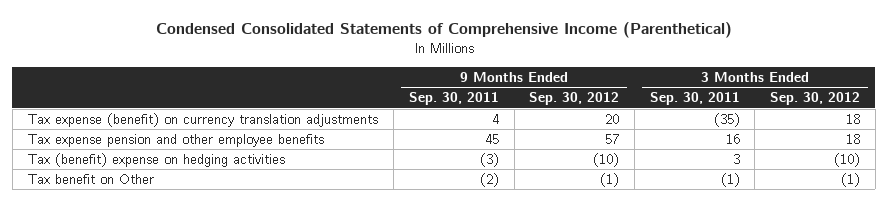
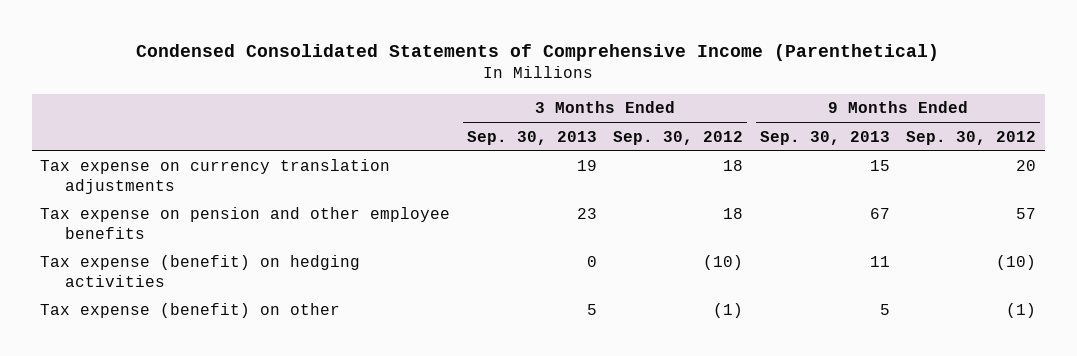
[408,92,499,106] Sep. 30, 2011 -> none
[649,92,740,106] Sep. 30, 2011 -> none
none -> [466,130,597,145] Sep. 30, 2013
none -> [759,130,890,145] Sep. 30, 2013
[27,113,379,128] Tax expense (benefit) on currency translation adjustments -> [40,159,391,194] Tax expense on currency translation adjustments
[27,134,325,148] Tax expense pension and other employee benefits -> [40,207,451,239] Tax expense on pension and other employee benefits
[27,153,286,168] Tax (benefit) expense on hedging activities -> [40,255,361,287] Tax expense (benefit) on hedging activities
[27,174,155,185] Tax benefit on Other -> [40,303,341,319] Tax expense (benefit) on other

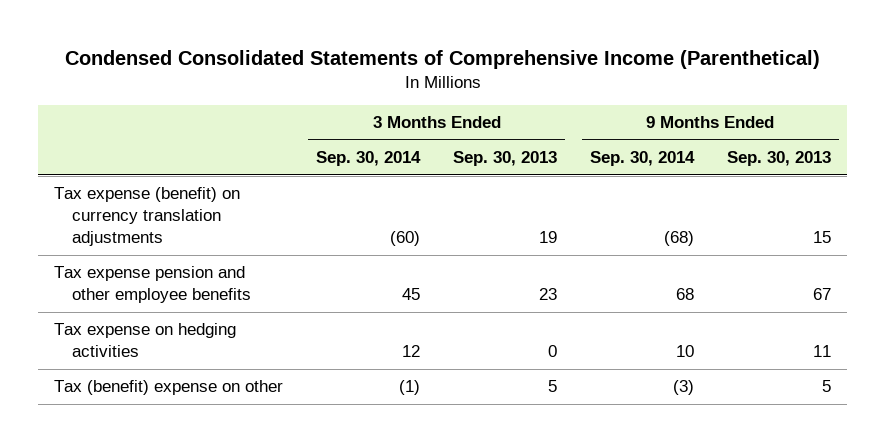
[613,130,744,145] Sep. 30, 2012 -> none
[906,130,1037,145] Sep. 30, 2012 -> none
none -> [316,151,422,167] Sep. 30, 2014
none -> [589,151,695,167] Sep. 30, 2014
[40,159,391,194] Tax expense on currency translation adjustments -> [54,187,241,247] Tax expense (benefit) on currency translation adjustments
[40,207,451,239] Tax expense on pension and other employee benefits -> [54,266,252,304] Tax expense pension and other employee benefits
[40,255,361,287] Tax expense (benefit) on hedging activities -> [54,323,237,358] Tax expense on hedging activities
[40,303,341,319] Tax expense (benefit) on other -> [54,380,284,396] Tax (benefit) expense on other

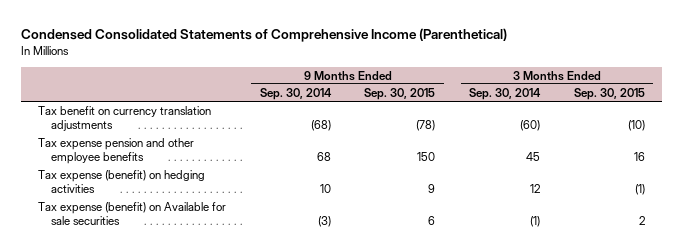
[453,151,558,167] Sep. 30, 2013 -> none
[726,151,831,167] Sep. 30, 2013 -> none
none -> [364,87,436,100] Sep. 30, 2015
none -> [573,87,645,100] Sep. 30, 2015
[54,187,241,247] Tax expense (benefit) on currency translation adjustments -> [37,105,211,132] Tax benefit on currency translation adjustments
[54,323,237,358] Tax expense on hedging activities -> [37,169,205,194] Tax expense (benefit) on hedging activities
[54,380,284,396] Tax (benefit) expense on other -> [37,201,226,226] Tax expense (benefit) on Available for sale securities

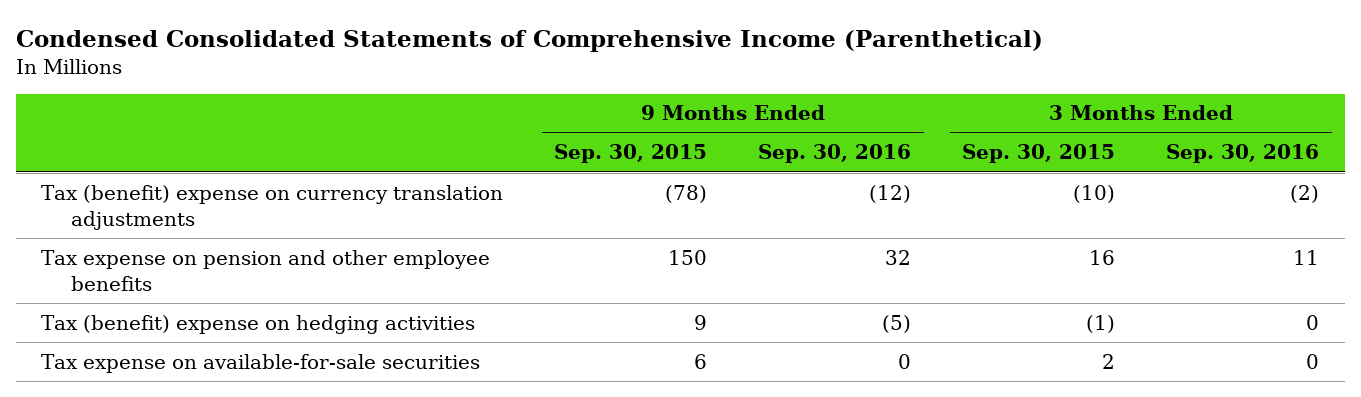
[259,87,332,100] Sep. 30, 2014 -> none
[469,87,542,100] Sep. 30, 2014 -> none
none -> [758,144,912,164] Sep. 30, 2016
none -> [1166,144,1320,164] Sep. 30, 2016
[37,105,211,132] Tax benefit on currency translation adjustments -> [41,184,504,230] Tax (benefit) expense on currency translation adjustments
[37,137,194,165] Tax expense pension and other employee benefits -> [41,249,491,291] Tax expense on pension and other employee benefits
[37,169,205,194] Tax expense (benefit) on hedging activities -> [41,314,476,334] Tax (benefit) expense on hedging activities
[37,201,226,226] Tax expense (benefit) on Available for sale securities -> [41,353,481,373] Tax expense on available-for-sale securities

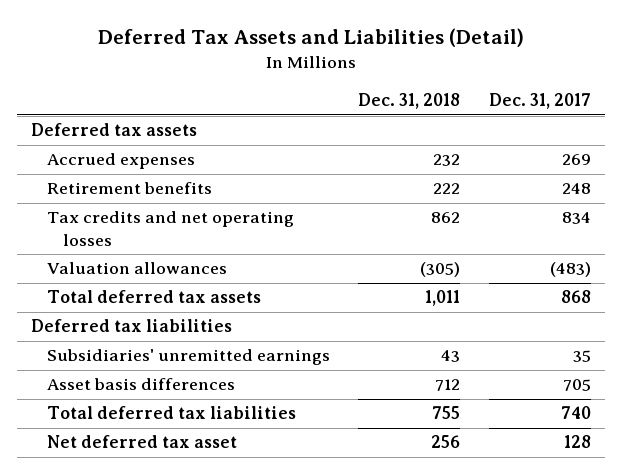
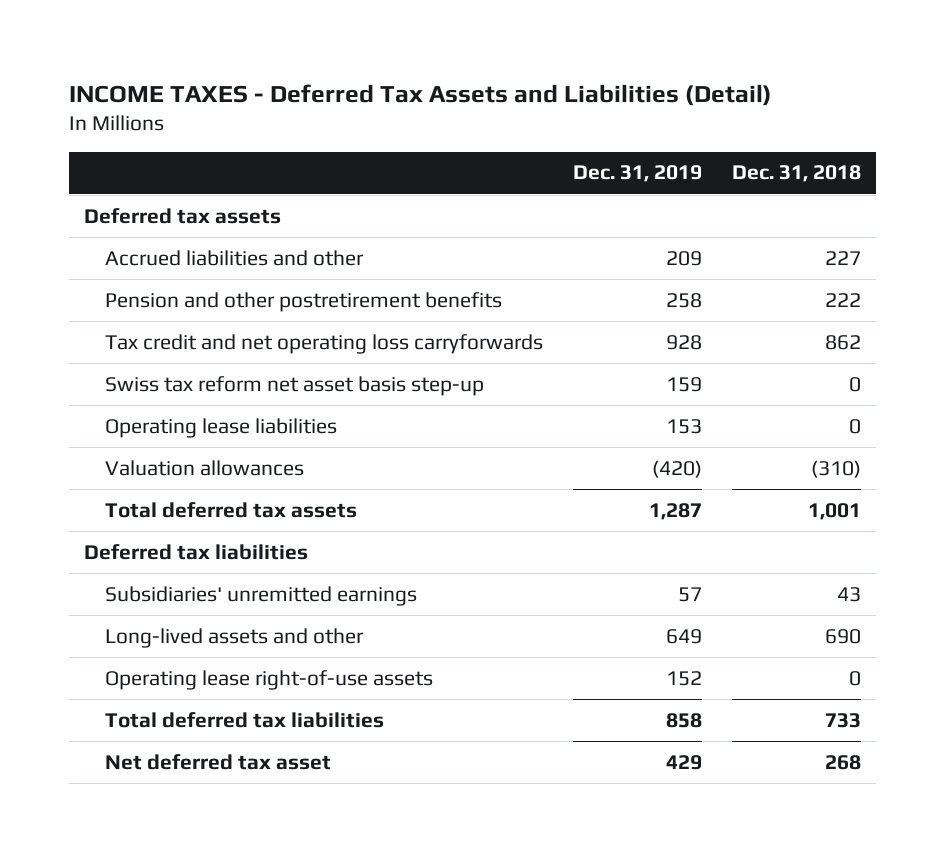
[98,28,525,48] Deferred Tax Assets and Liabilities (Detail) -> [69,83,773,106] INCOME TAXES - Deferred Tax Assets and Liabilities (Detail)
[488,93,591,110] Dec. 31, 2017 -> none
none -> [573,165,703,183] Dec. 31, 2019
[46,153,195,170] Accrued expenses -> [105,249,365,266] Accrued liabilities and other
[433,154,461,167] 232 -> [825,250,862,265] 227
[46,182,212,195] Retirement benefits -> [105,291,503,312] Pension and other postretirement benefits
[46,211,294,246] Tax credits and net operating losses -> [105,333,544,354] Tax credit and net operating loss carryforwards
none -> [105,375,485,396] Swiss tax reform net asset basis step-up
none -> [105,417,338,438] Operating lease liabilities
[420,262,461,278] (305) -> [811,459,862,478] (310)
[425,290,461,307] 1,011 -> [808,502,862,520] 1,001
[46,378,235,391] Asset basis differences -> none
none -> [105,627,365,648] Long-lived assets and other
none -> [105,669,434,690] Operating lease right-of-use assets
[432,406,461,420] 755 -> [825,712,862,728] 733
[431,435,461,449] 256 -> [825,754,862,770] 268

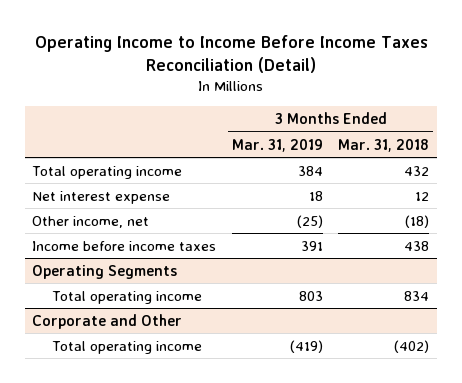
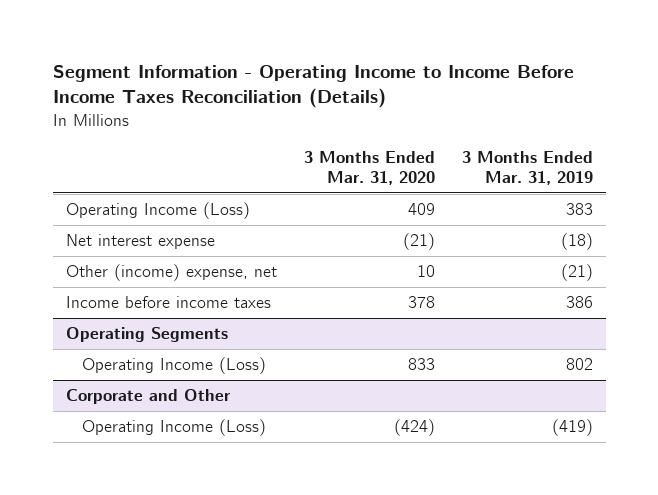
[34,35,428,74] Operating Income to Income Before Income Taxes Reconciliation (Detail) -> [52,65,574,109] Segment Information - Operating Income to Income Before Income Taxes Reconciliation (Details)
[338,138,430,152] Mar. 31, 2018 -> none
none -> [303,150,435,186] 3 Months Ended Mar. 31, 2020
[32,165,183,179] Total operating income -> [65,201,250,219] Operating Income (Loss)
[297,165,323,176] 384 -> [565,202,593,215] 383
[308,190,323,201] 18 -> [560,232,593,250] (18)
[32,215,150,228] Other income, net -> [65,263,277,281] Other (income) expense, net
[296,214,323,228] (25) -> [560,263,593,281] (21)
[300,240,323,251] 391 -> [565,295,593,308] 386
[52,290,203,304] Total operating income -> [81,356,266,374] Operating Income (Loss)
[298,290,323,301] 803 -> [565,357,593,370] 802
[52,340,203,354] Total operating income -> [81,418,266,436] Operating Income (Loss)

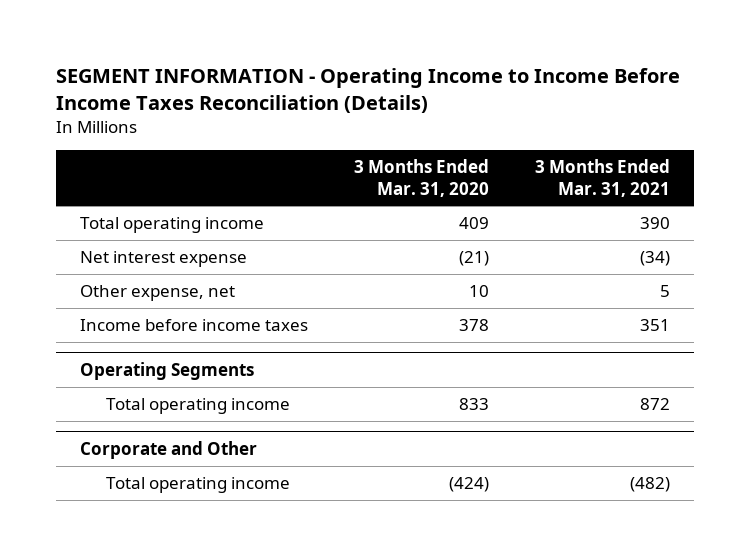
[52,65,574,109] Segment Information - Operating Income to Income Before Income Taxes Reconciliation (Details) -> [56,68,681,113] SEGMENT INFORMATION - Operating Income to Income Before Income Taxes Reconciliation (Details)
[461,150,593,186] 3 Months Ended Mar. 31, 2019 -> none
none -> [535,159,671,197] 3 Months Ended Mar. 31, 2021
[65,201,250,219] Operating Income (Loss) -> [79,217,264,234] Total operating income
[65,263,277,281] Other (income) expense, net -> [79,285,235,302] Other expense, net
[81,356,266,374] Operating Income (Loss) -> [105,398,290,415] Total operating income
[81,418,266,436] Operating Income (Loss) -> [105,477,290,494] Total operating income

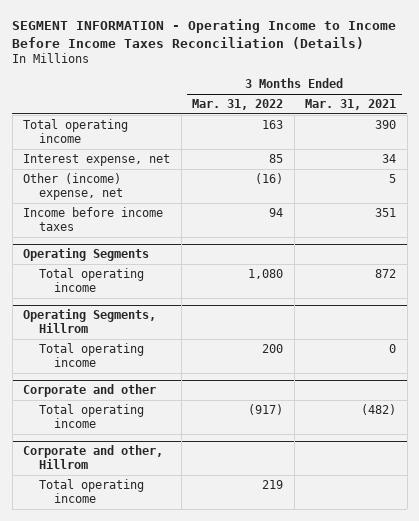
[353,159,489,197] 3 Months Ended Mar. 31, 2020 -> none
none -> [192,99,284,111] Mar. 31, 2022
[79,251,247,268] Net interest expense -> [23,154,171,167] Interest expense, net
[640,251,671,267] (34) -> [382,154,397,164] 34
[79,285,235,302] Other expense, net -> [23,173,123,201] Other (income) expense, net
none -> [23,309,157,334] Operating Segments, Hillrom
none -> [38,343,144,368] Total operating income
[79,440,257,459] Corporate and Other -> [23,384,157,398] Corporate and other
none -> [23,445,164,470] Corporate and other, Hillrom
none -> [38,479,144,504] Total operating income

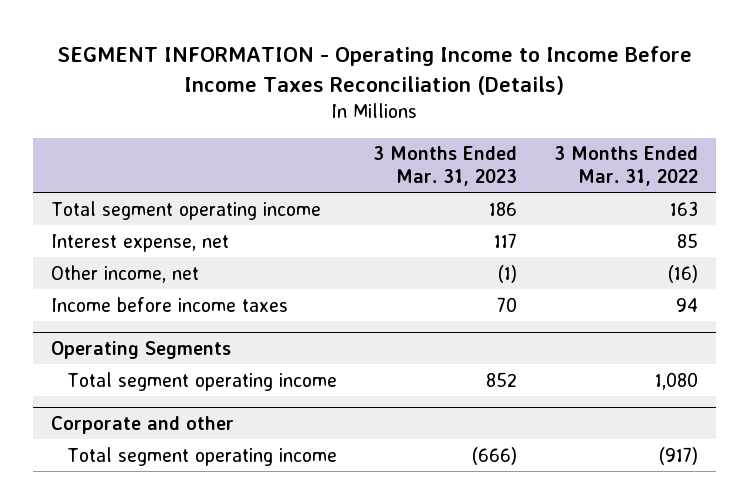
[305,99,397,111] Mar. 31, 2021 -> none
none -> [373,146,518,186] 3 Months Ended Mar. 31, 2023
[23,119,129,144] Total operating income -> [50,200,321,220] Total segment operating income
[23,173,123,201] Other (income) expense, net -> [50,264,199,283] Other income, net
[23,309,157,334] Operating Segments, Hillrom -> none
[38,343,144,368] Total operating income -> none
[38,268,144,293] Total operating income -> [66,371,337,391] Total segment operating income
[23,445,164,470] Corporate and other, Hillrom -> none
[38,479,144,504] Total operating income -> none
[38,404,144,429] Total operating income -> [66,446,337,466] Total segment operating income

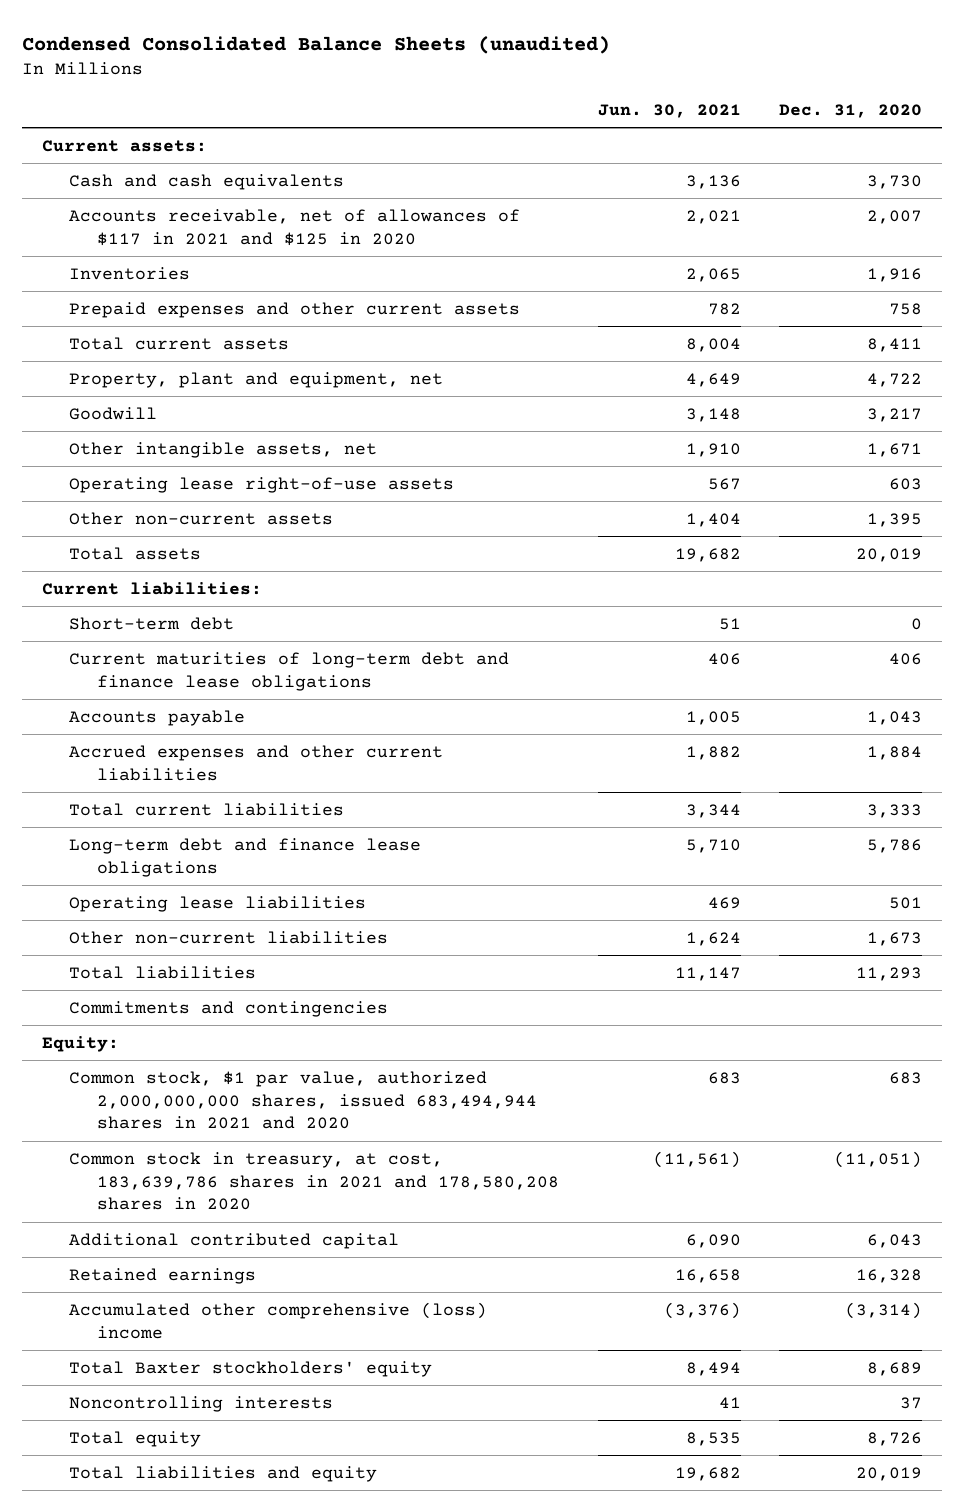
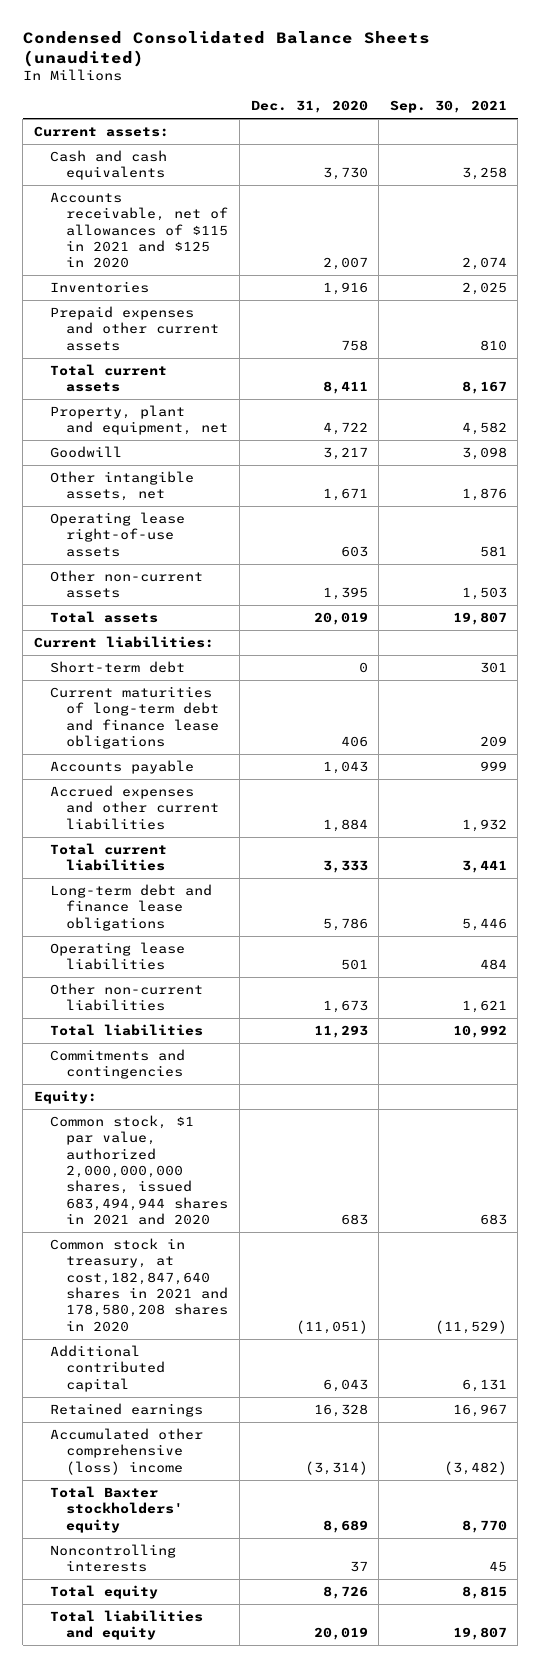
[597,103,741,118] Jun. 30, 2021 -> none
none -> [389,100,507,114] Sep. 30, 2021
[69,208,521,246] Accounts receivable, net of allowances of $117 in 2021 and $125 in 2020 -> [50,192,229,269] Accounts receivable, net of allowances of $115 in 2021 and $125 in 2020
[69,1151,559,1211] Common stock in treasury, at cost, 183,639,786 shares in 2021 and 178,580,208 shares in 2020 -> [50,1238,229,1332] Common stock in treasury, at cost,182,847,640 shares in 2021 and 178,580,208 shares in 2020

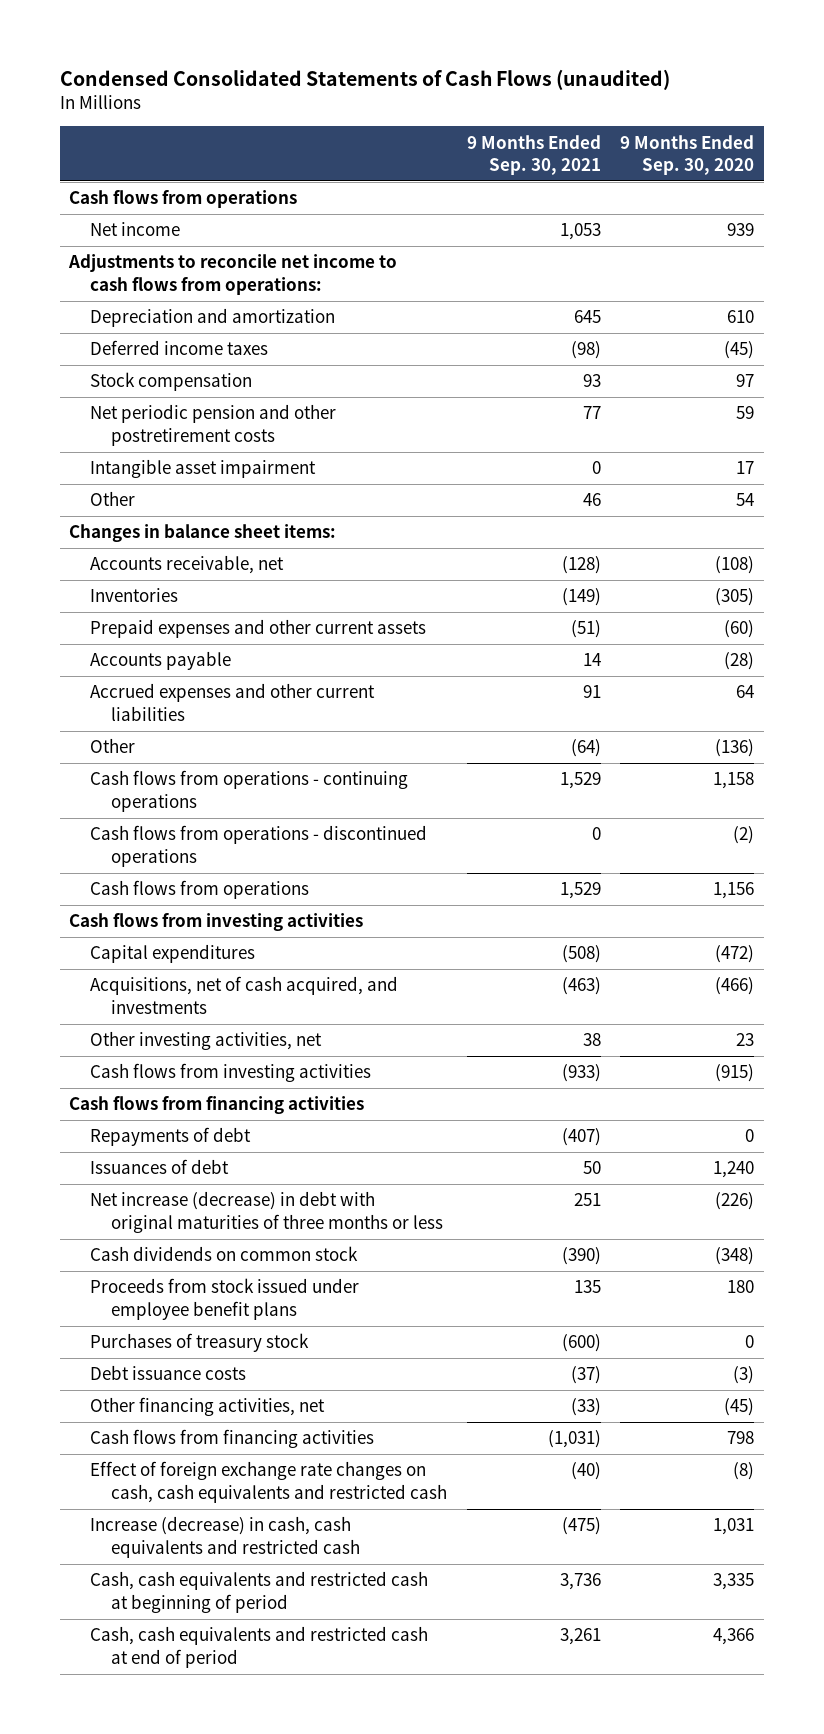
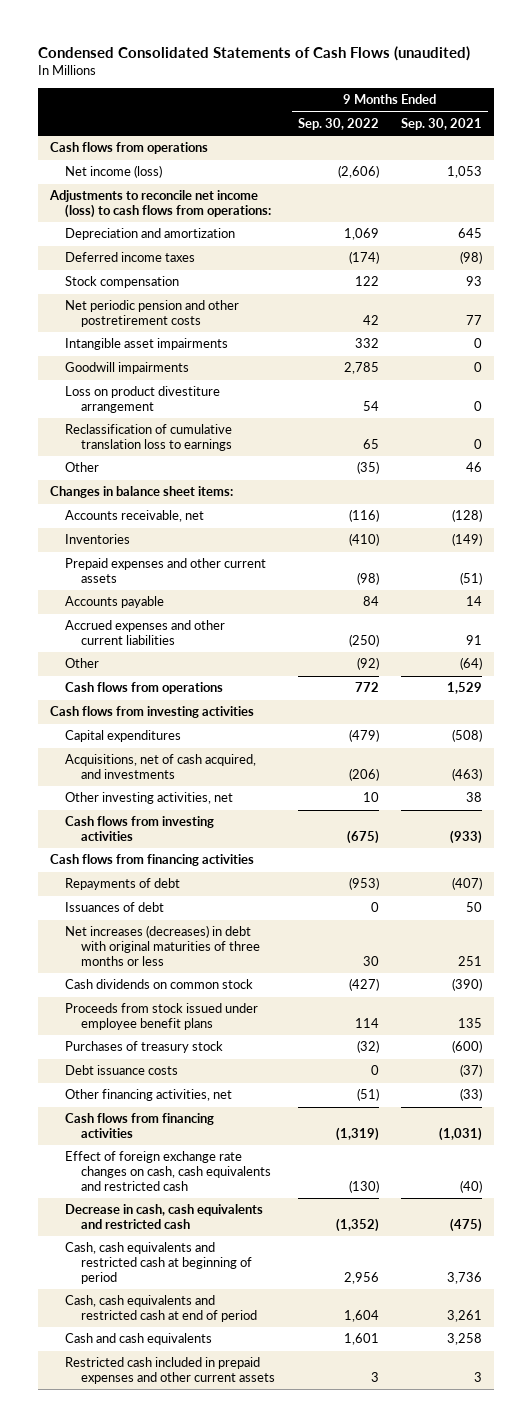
[620,134,755,175] 9 Months Ended Sep. 30, 2020 -> none
none -> [297,117,379,130] Sep. 30, 2022
[90,222,181,237] Net income -> [65,165,163,179] Net income (loss)
[68,254,398,295] Adjustments to reconcile net income to cash flows from operations: -> [48,190,272,219] Adjustments to reconcile net income (loss) to cash flows from operations:
[90,459,317,479] Intangible asset impairment -> [65,338,229,351] Intangible asset impairments
none -> [65,362,190,375] Goodwill impairments
none -> [65,386,221,414] Loss on product divestiture arrangement
none -> [65,424,233,452] Reclassification of cumulative translation loss to earnings
[90,770,409,812] Cash flows from operations - continuing operations -> none
[90,825,428,867] Cash flows from operations - discontinued operations -> none
[90,1191,444,1233] Net increase (decrease) in debt with original maturities of three months or less -> [65,925,261,966] Net increases (decreases) in debt with original maturities of three months or less
[90,1516,361,1558] Increase (decrease) in cash, cash equivalents and restricted cash -> [65,1204,264,1230] Decrease in cash, cash equivalents and restricted cash
none -> [65,1333,213,1346] Cash and cash equivalents
none -> [65,1357,276,1385] Restricted cash included in prepaid expenses and other current assets

